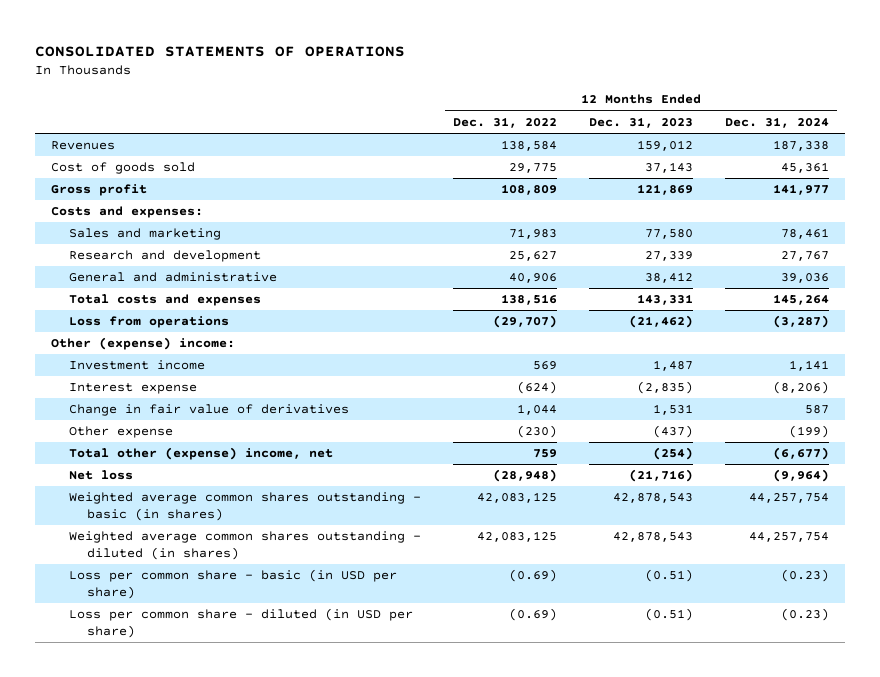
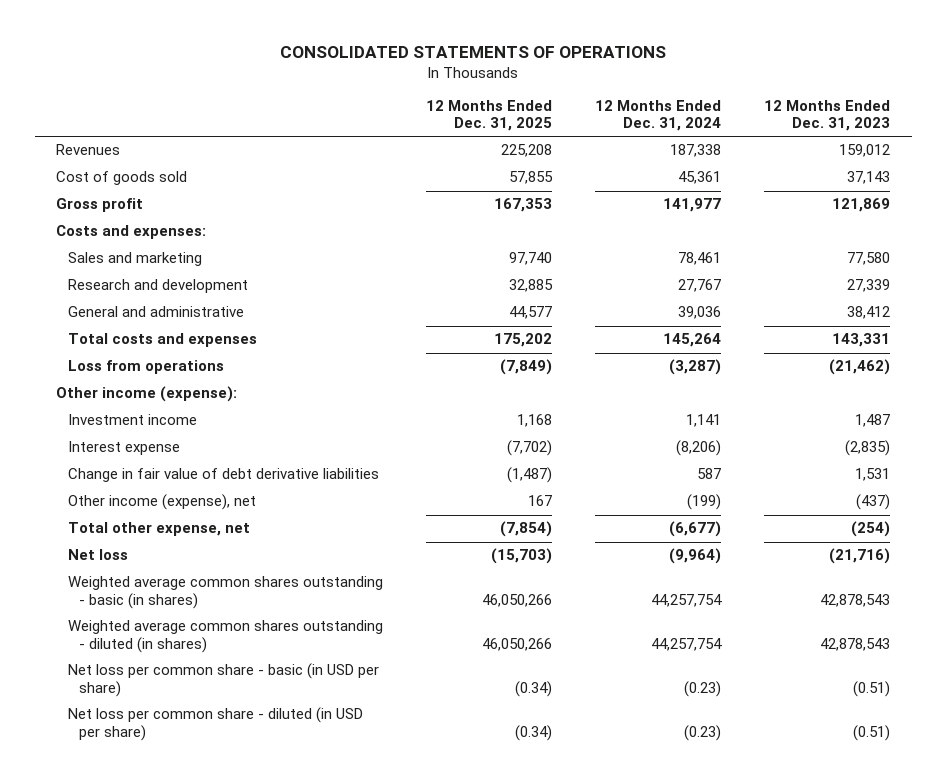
[452,116,557,128] Dec. 31, 2022 -> none
none -> [425,99,552,132] 12 Months Ended Dec. 31, 2025
[50,337,235,351] Other (expense) income: -> [56,386,238,403] Other income (expense):
[68,404,349,417] Change in fair value of derivatives -> [67,468,379,483] Change in fair value of debt derivative liabilities
[68,426,173,439] Other expense -> [67,494,256,511] Other income (expense), net
[68,447,333,461] Total other (expense) income, net -> [67,522,250,537] Total other expense, net
[68,569,397,599] Loss per common share - basic (in USD per share) -> [67,663,379,697] Net loss per common share - basic (in USD per share)
[68,608,413,638] Loss per common share - diluted (in USD per share) -> [67,707,363,741] Net loss per common share - diluted (in USD per share)

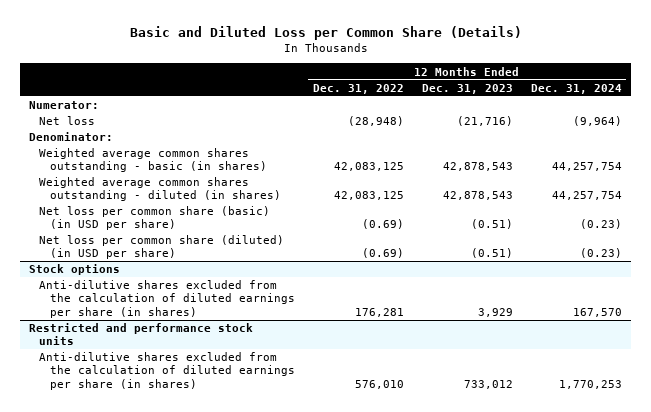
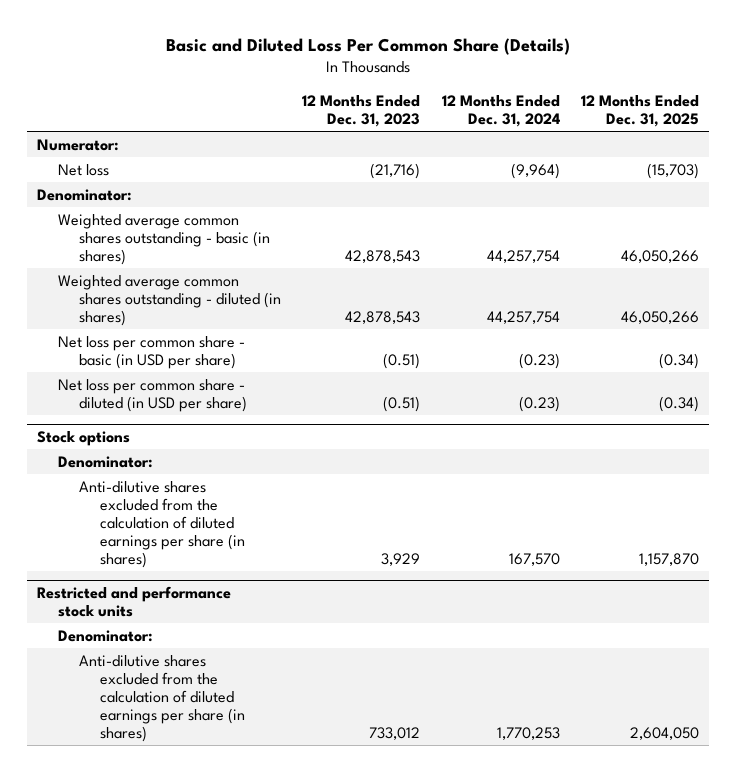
[129,26,522,41] Basic and Diluted Loss per Common Share (Details) -> [165,38,570,56] Basic and Diluted Loss Per Common Share (Details)
[312,83,404,94] Dec. 31, 2022 -> none
none -> [580,94,699,127] 12 Months Ended Dec. 31, 2025
[39,206,271,231] Net loss per common share (basic) (in USD per share) -> [58,335,246,369] Net loss per common share - basic (in USD per share)
[39,235,285,260] Net loss per common share (diluted) (in USD per share) -> [58,378,248,412] Net loss per common share - diluted (in USD per share)
none -> [58,455,154,468] Denominator:
none -> [58,629,154,642] Denominator:

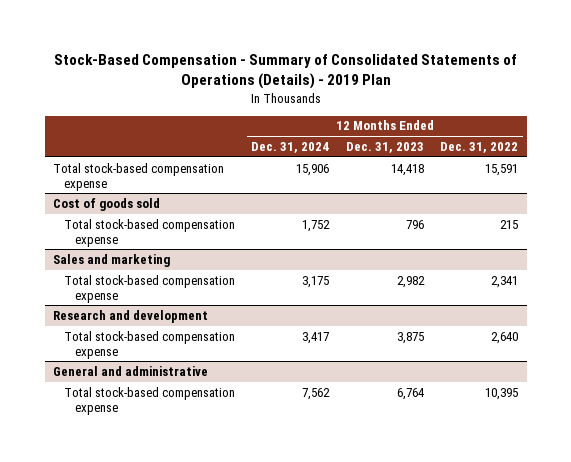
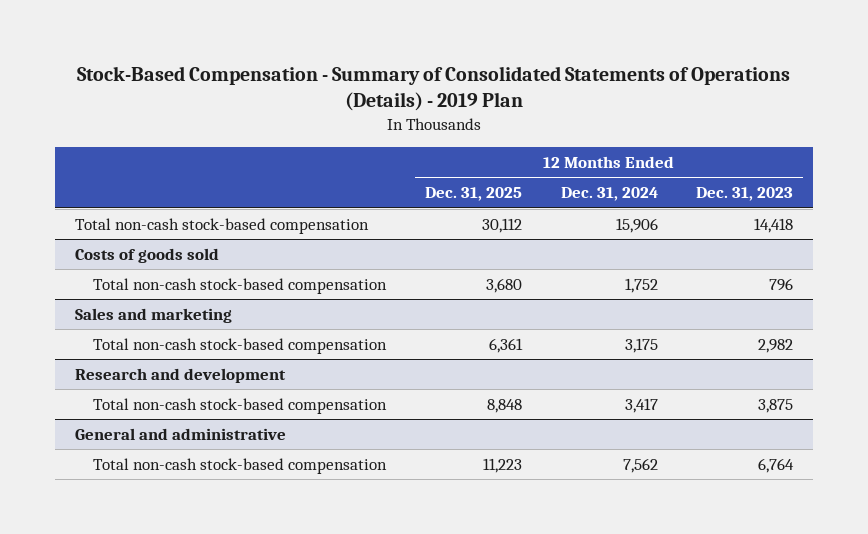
[440,141,519,153] Dec. 31, 2022 -> none
none -> [424,187,522,202] Dec. 31, 2025
[52,162,224,191] Total stock-based compensation expense -> [74,217,369,234] Total non-cash stock-based compensation
[52,197,160,211] Cost of goods sold -> [74,247,219,263] Costs of goods sold
[64,218,236,247] Total stock-based compensation expense -> [93,277,388,294] Total non-cash stock-based compensation
[64,274,236,303] Total stock-based compensation expense -> [93,337,388,354] Total non-cash stock-based compensation
[64,330,236,359] Total stock-based compensation expense -> [93,397,388,414] Total non-cash stock-based compensation
[64,386,236,415] Total stock-based compensation expense -> [93,457,388,474] Total non-cash stock-based compensation

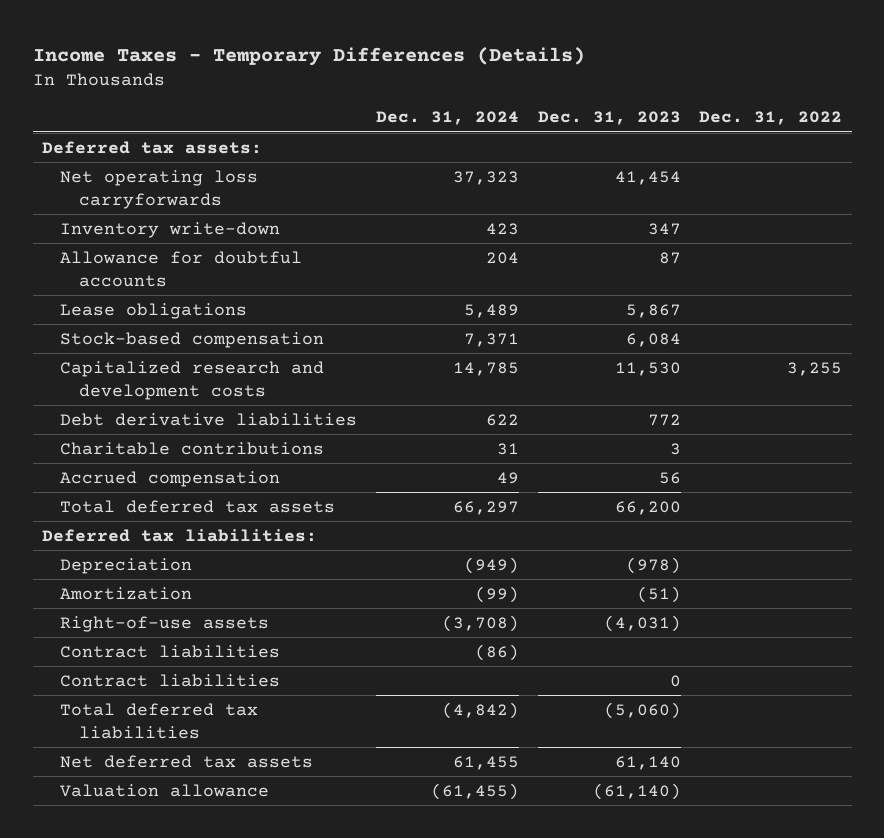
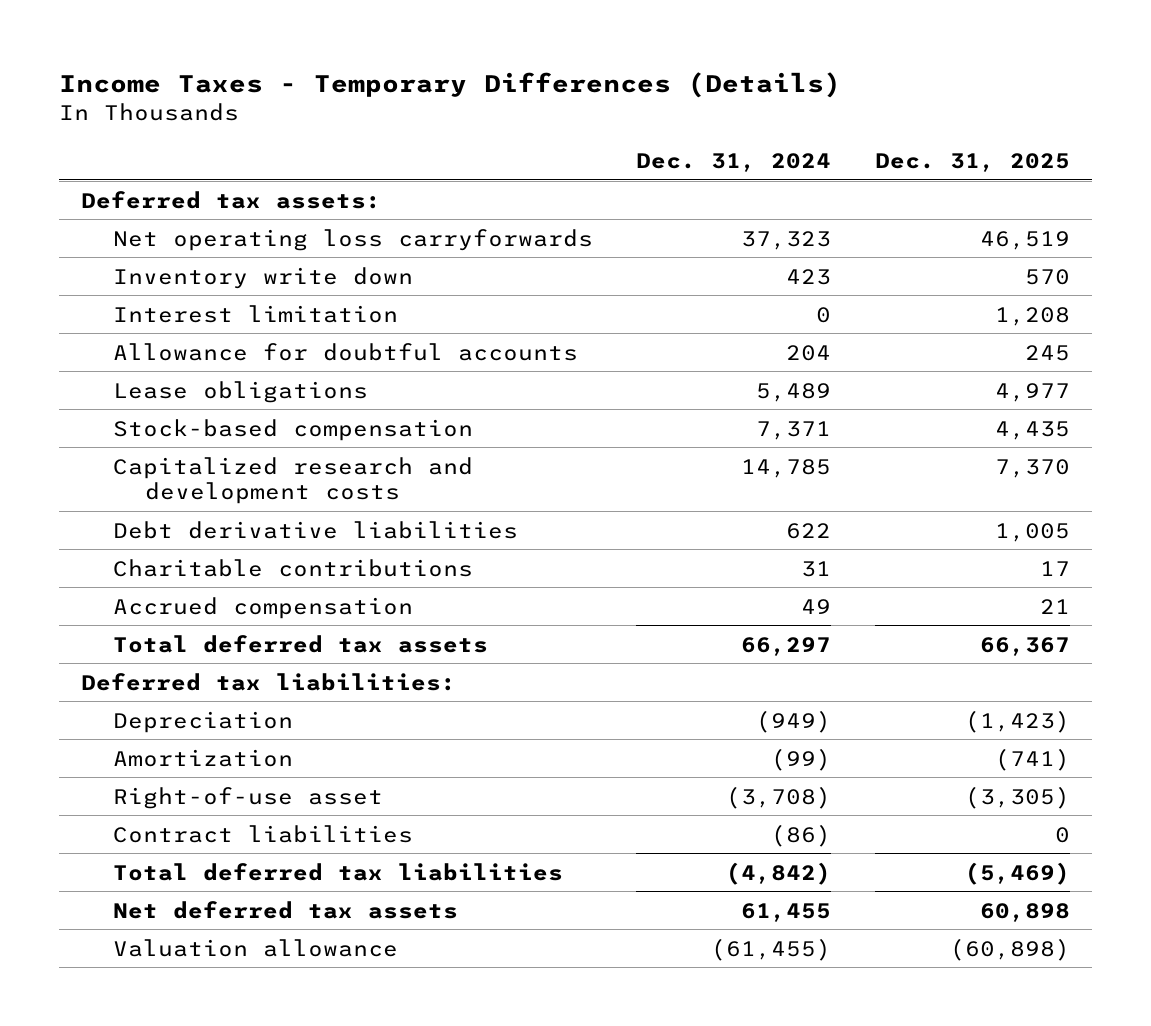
[537,111,681,126] Dec. 31, 2023 -> none
[699,111,843,126] Dec. 31, 2022 -> none
none -> [875,152,1071,172] Dec. 31, 2025
[60,221,281,238] Inventory write-down -> [112,266,413,289] Inventory write down
none -> [112,304,398,323] Interest limitation
[60,615,270,632] Right-of-use assets -> [112,786,383,809] Right-of-use asset
[60,673,281,687] Contract liabilities -> none

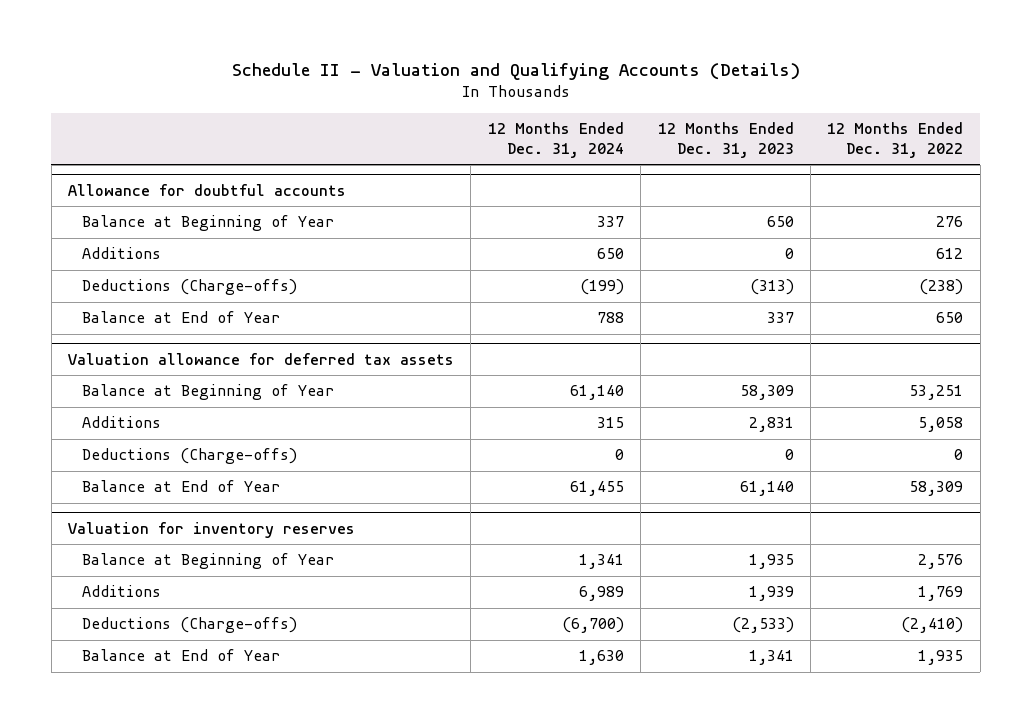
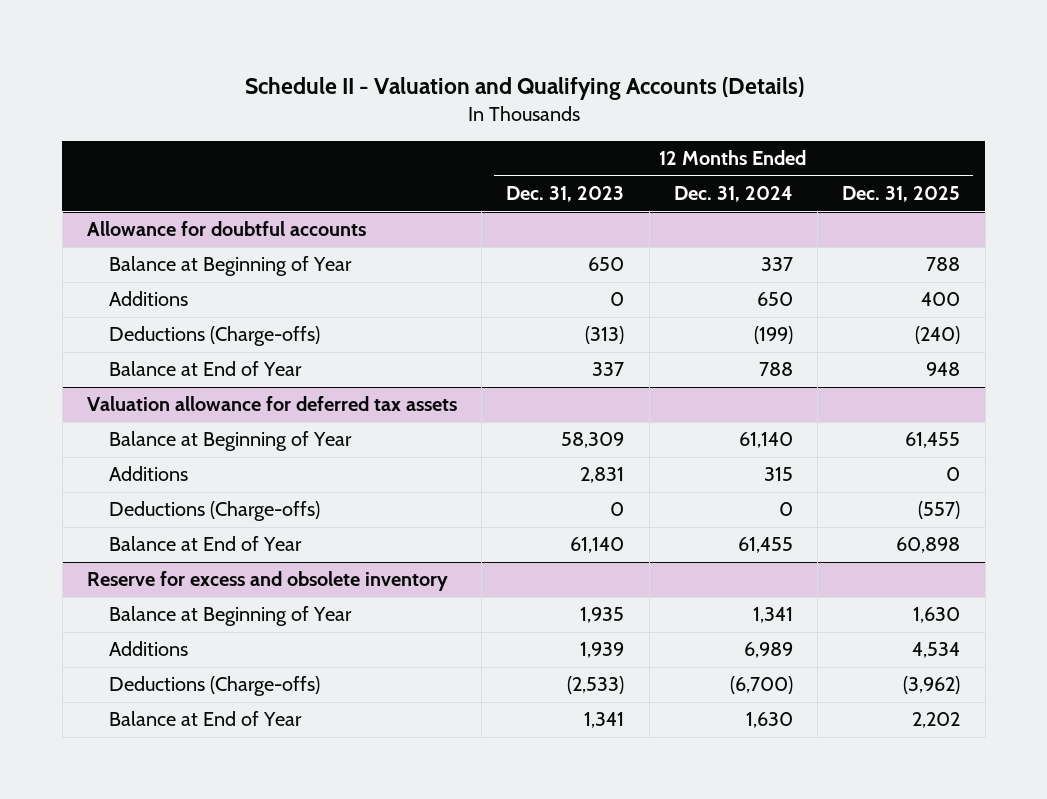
[827,122,964,158] 12 Months Ended Dec. 31, 2022 -> none
none -> [842,186,961,203] Dec. 31, 2025
[68,522,356,539] Valuation for inventory reserves -> [87,571,449,592] Reserve for excess and obsolete inventory

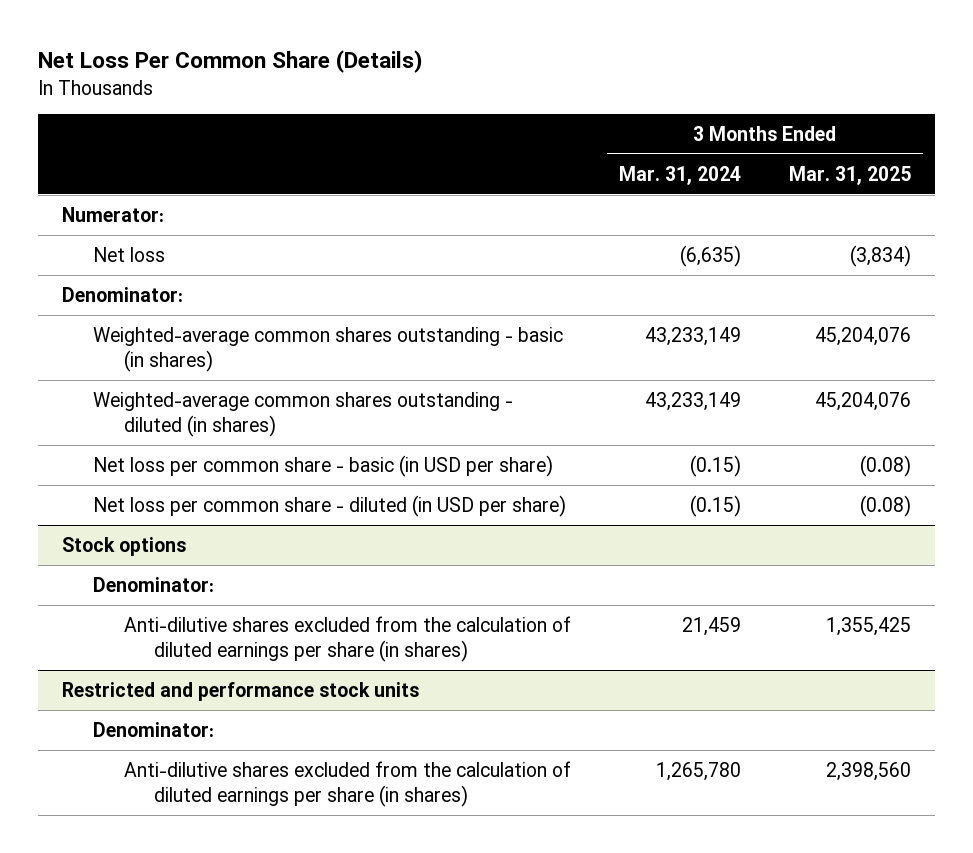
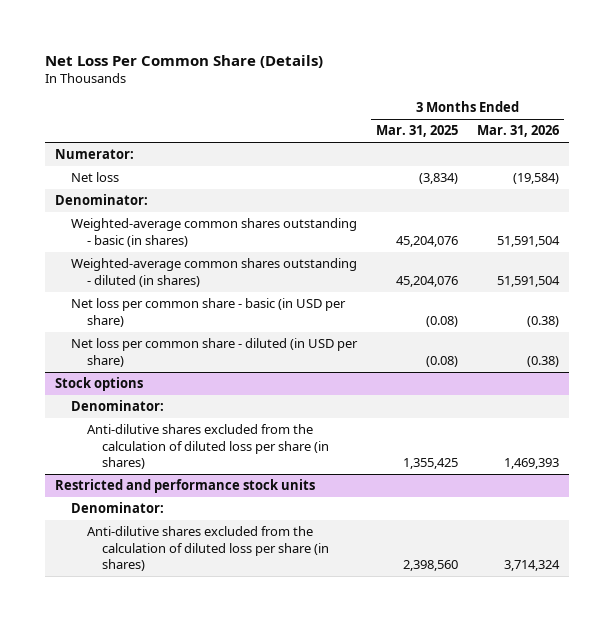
[618,165,741,185] Mar. 31, 2024 -> none
none -> [477,125,560,138] Mar. 31, 2026
[123,615,571,662] Anti-dilutive shares excluded from the calculation of diluted earnings per share (in shares) -> [86,424,330,470] Anti-dilutive shares excluded from the calculation of diluted loss per share (in shares)
[123,760,571,807] Anti-dilutive shares excluded from the calculation of diluted earnings per share (in shares) -> [86,526,330,572] Anti-dilutive shares excluded from the calculation of diluted loss per share (in shares)

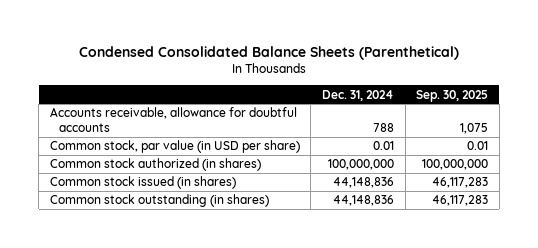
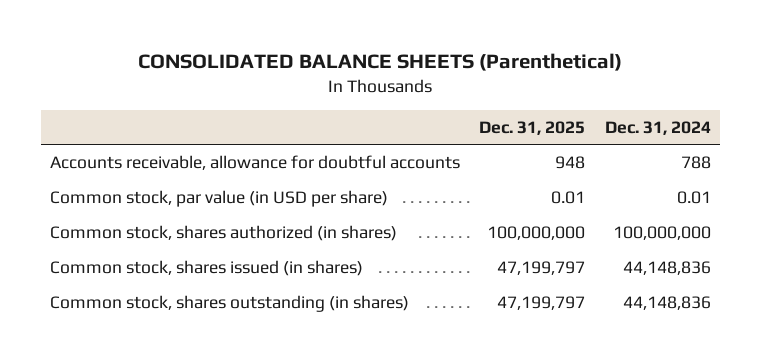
[78,46,459,61] Condensed Consolidated Balance Sheets (Parenthetical) -> [138,53,623,72] CONSOLIDATED BALANCE SHEETS (Parenthetical)
[416,89,489,102] Sep. 30, 2025 -> none
none -> [479,120,586,135] Dec. 31, 2025
[49,158,261,172] Common stock authorized (in shares) -> [50,225,398,242] Common stock, shares authorized (in shares)
[49,176,236,190] Common stock issued (in shares) -> [50,260,364,277] Common stock, shares issued (in shares)
[49,194,269,208] Common stock outstanding (in shares) -> [50,295,410,313] Common stock, shares outstanding (in shares)

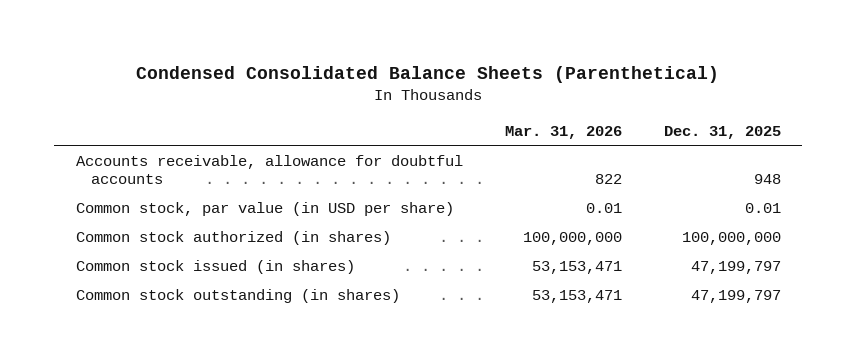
[138,53,623,72] CONSOLIDATED BALANCE SHEETS (Parenthetical) -> [136,65,720,83] Condensed Consolidated Balance Sheets (Parenthetical)
[604,120,711,135] Dec. 31, 2024 -> none
none -> [504,125,622,139] Mar. 31, 2026
[50,225,398,242] Common stock, shares authorized (in shares) -> [75,230,391,245] Common stock authorized (in shares)
[50,260,364,277] Common stock, shares issued (in shares) -> [75,259,355,274] Common stock issued (in shares)
[50,295,410,313] Common stock, shares outstanding (in shares) -> [75,288,400,303] Common stock outstanding (in shares)

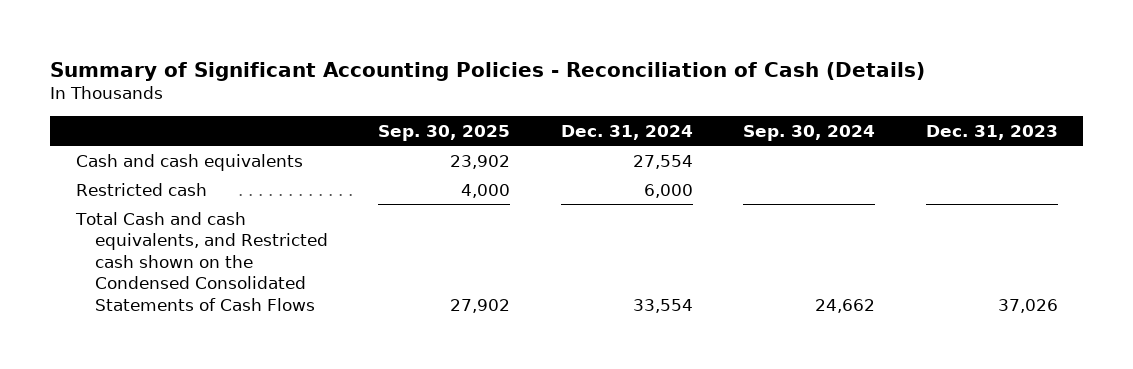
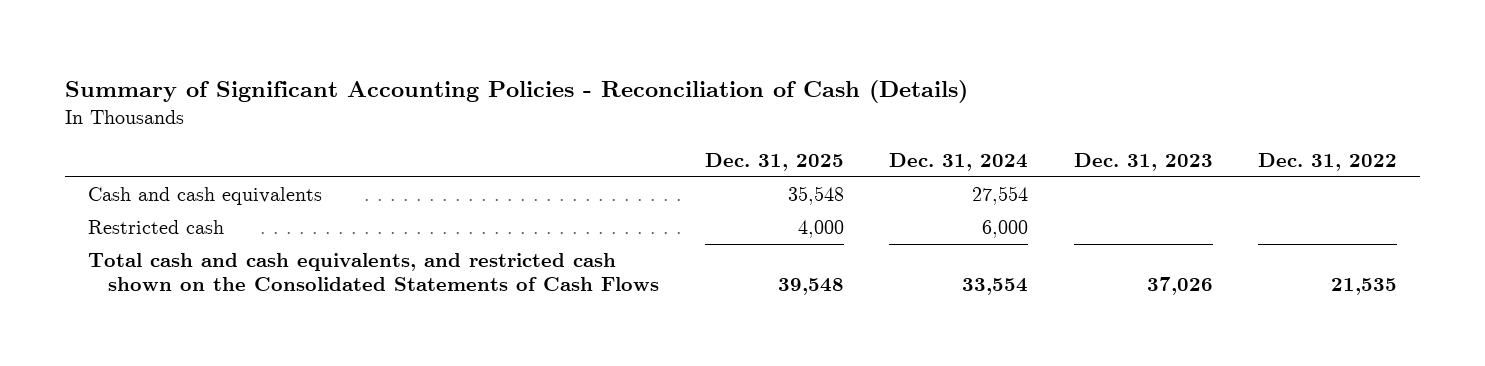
[378,124,511,141] Sep. 30, 2025 -> none
[743,124,876,141] Sep. 30, 2024 -> none
none -> [704,153,844,172] Dec. 31, 2025
none -> [1258,153,1398,172] Dec. 31, 2022
[74,211,328,312] Total Cash and cash equivalents, and Restricted cash shown on the Condensed Consolidated Statements of Cash Flows -> [88,253,660,292] Total cash and cash equivalents, and restricted cash shown on the Consolidated Statements of Cash Flows

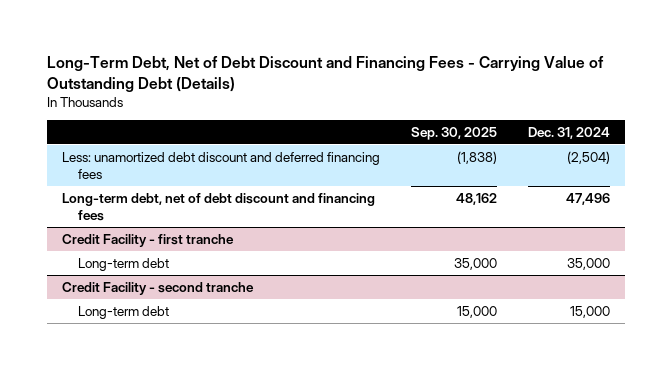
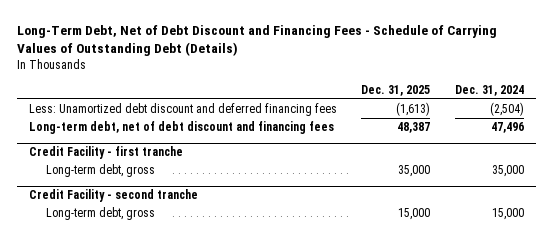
[46,55,604,92] Long-Term Debt, Net of Debt Discount and Financing Fees - Carrying Value of Outstanding Debt (Details) -> [16,25,497,57] Long-Term Debt, Net of Debt Discount and Financing Fees - Schedule of Carrying Values of Outstanding Debt (Details)
[411,126,498,140] Sep. 30, 2025 -> none
none -> [361,84,431,96] Dec. 31, 2025
[62,151,381,179] Less: unamortized debt discount and deferred financing fees -> [28,103,337,117] Less: Unamortized debt discount and deferred financing fees
[77,257,169,271] Long-term debt -> [46,164,156,178] Long-term debt, gross
[77,305,169,319] Long-term debt -> [46,207,156,221] Long-term debt, gross

